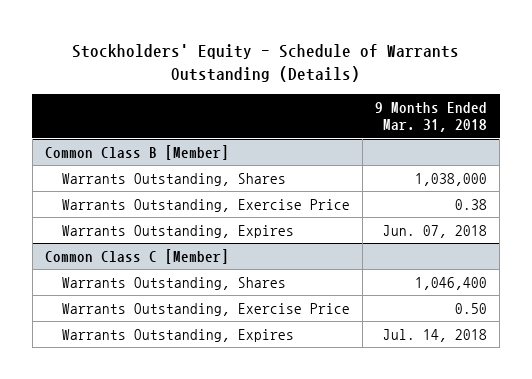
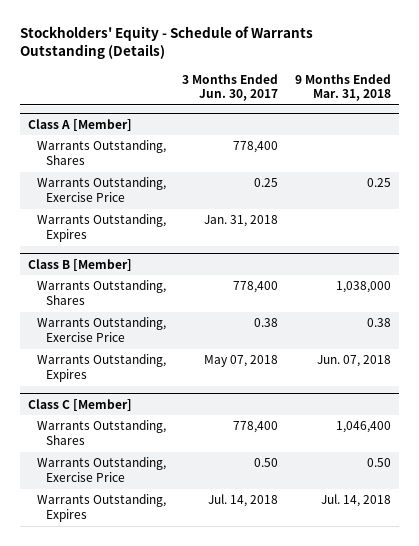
none -> [182,73,279,102] 3 Months Ended Jun. 30, 2017
none -> [27,118,132,131] Class A [Member]
none -> [37,140,167,165] Warrants Outstanding, Shares
none -> [37,177,167,202] Warrants Outstanding, Exercise Price
none -> [37,214,167,242] Warrants Outstanding, Expires
[44,144,229,160] Common Class B [Member] -> [27,258,132,271] Class B [Member]
[44,248,229,264] Common Class C [Member] -> [27,398,132,411] Class C [Member]

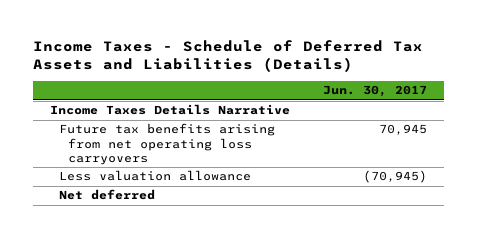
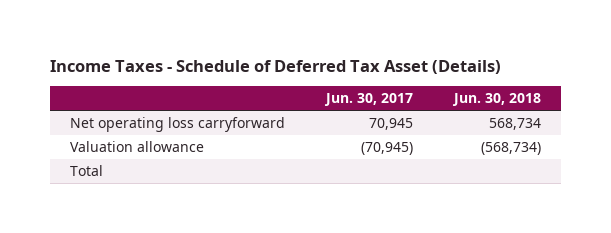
[33,40,424,73] Income Taxes - Schedule of Deferred Tax Assets and Liabilities (Details) -> [49,59,501,74] Income Taxes - Schedule of Deferred Tax Asset (Details)
none -> [451,93,541,107] Jun. 30, 2018
[49,104,290,116] Income Taxes Details Narrative -> none
[58,189,155,201] Net deferred -> none
[58,123,275,165] Future tax benefits arising from net operating loss carryovers -> [70,117,286,133] Net operating loss carryforward
[58,170,251,182] Less valuation allowance -> [70,141,205,153] Valuation allowance
none -> [70,165,104,177] Total

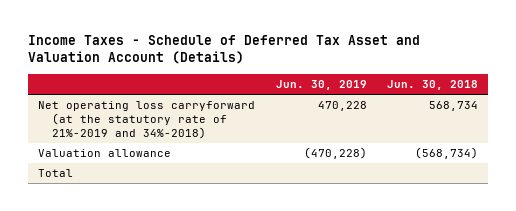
[49,59,501,74] Income Taxes - Schedule of Deferred Tax Asset (Details) -> [27,35,420,65] Income Taxes - Schedule of Deferred Tax Asset and Valuation Account (Details)
[324,93,414,107] Jun. 30, 2017 -> none
none -> [275,79,367,90] Jun. 30, 2019
[70,117,286,133] Net operating loss carryforward -> [38,101,256,139] Net operating loss carryforward (at the statutory rate of 21%-2019 and 34%-2018)

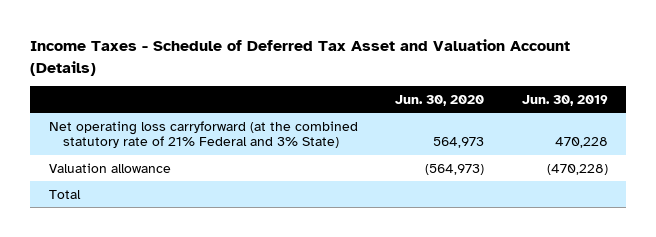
[387,79,479,90] Jun. 30, 2018 -> none
none -> [395,95,485,107] Jun. 30, 2020
[38,101,256,139] Net operating loss carryforward (at the statutory rate of 21%-2019 and 34%-2018) -> [48,120,358,149] Net operating loss carryforward (at the combined statutory rate of 21% Federal and 3% State)

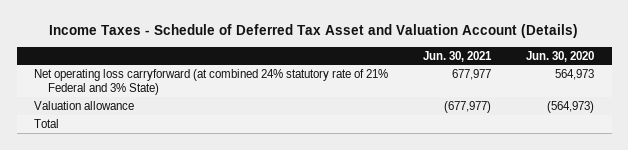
[521,95,608,107] Jun. 30, 2019 -> none
none -> [423,50,493,62] Jun. 30, 2021
[48,120,358,149] Net operating loss carryforward (at the combined statutory rate of 21% Federal and 3% State) -> [34,68,389,96] Net operating loss carryforward (at combined 24% statutory rate of 21% Federal and 3% State)

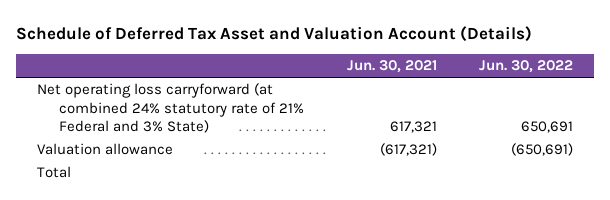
[49,23,579,38] Income Taxes - Schedule of Deferred Tax Asset and Valuation Account (Details) -> [16,25,533,42] Schedule of Deferred Tax Asset and Valuation Account (Details)
[526,50,595,62] Jun. 30, 2020 -> none
none -> [479,60,574,74] Jun. 30, 2022
[452,68,492,80] 677,977 -> [389,121,437,134] 617,321
[444,100,492,113] (677,977) -> [379,143,437,157] (617,321)

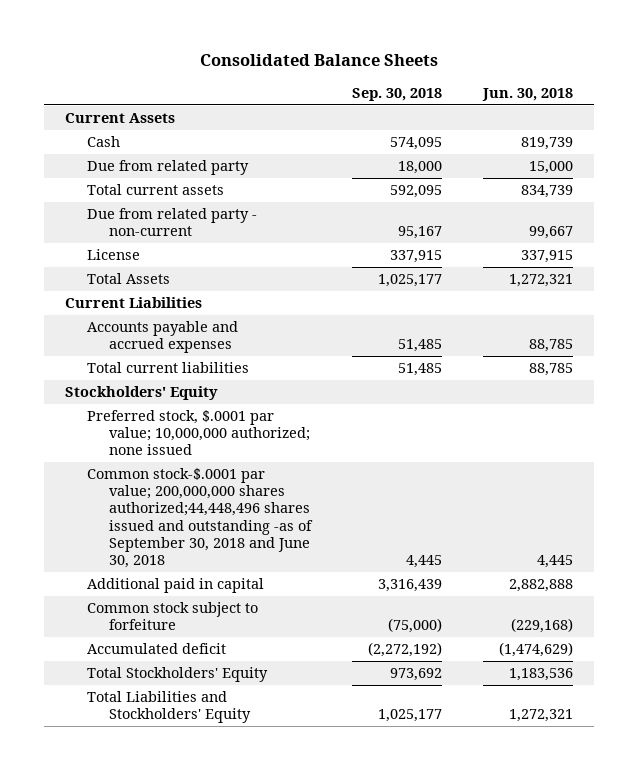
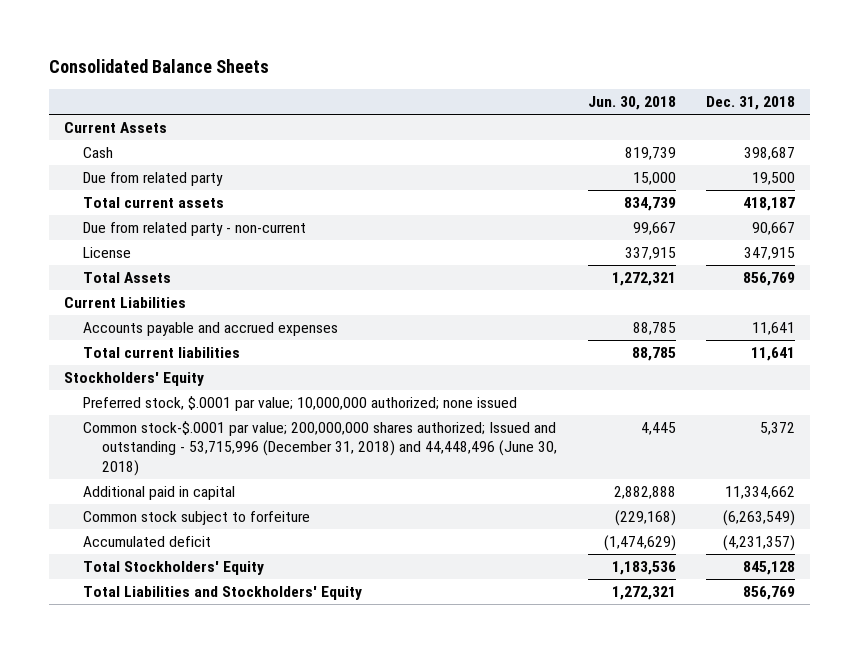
[351,87,442,101] Sep. 30, 2018 -> none
none -> [706,96,796,111] Dec. 31, 2018
[86,468,313,568] Common stock-$.0001 par value; 200,000,000 shares authorized;44,448,496 shares issued and outstanding -as of September 30, 2018 and June 30, 2018 -> [83,421,558,476] Common stock-$.0001 par value; 200,000,000 shares authorized; Issued and outstanding - 53,715,996 (December 31, 2018) and 44,448,496 (June 30, 2018)

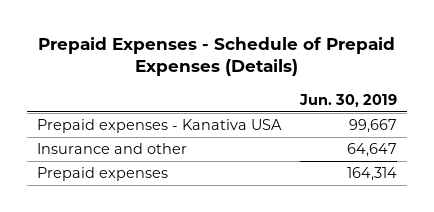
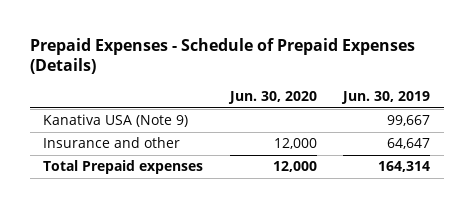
none -> [227,90,317,104] Jun. 30, 2020
[36,119,282,134] Prepaid expenses - Kanativa USA -> [43,114,189,128] Kanativa USA (Note 9)
[36,167,168,182] Prepaid expenses -> [43,160,204,175] Total Prepaid expenses

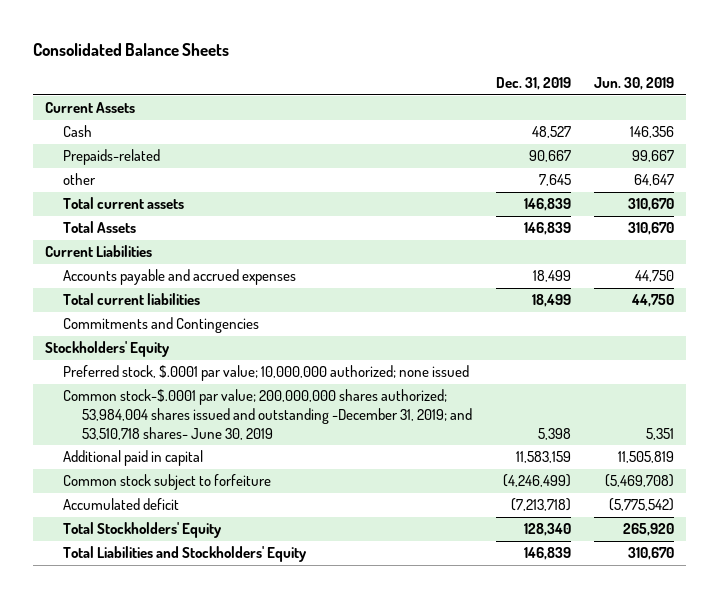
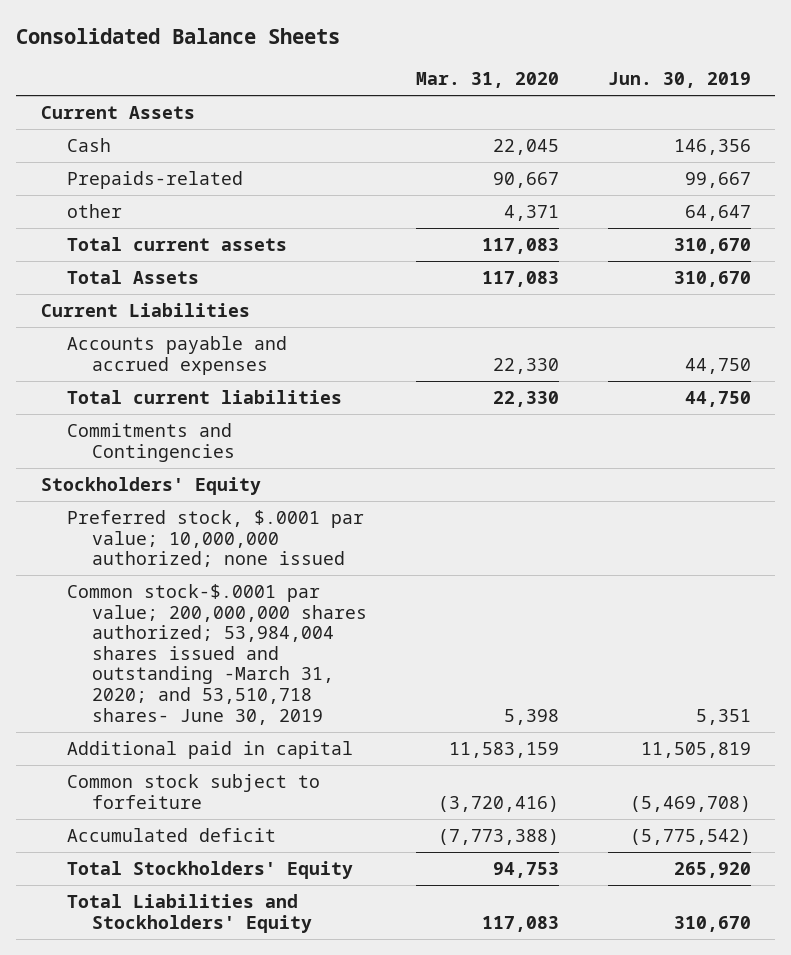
[495,77,571,91] Dec. 31, 2019 -> none
none -> [415,72,559,89] Mar. 31, 2020
[63,389,473,440] Common stock-$.0001 par value; 200,000,000 shares authorized; 53,984,004 shares issued and outstanding -December 31, 2019; and 53,510,718 shares- June 30, 2019 -> [66,583,368,725] Common stock-$.0001 par value; 200,000,000 shares authorized; 53,984,004 shares issued and outstanding -March 31, 2020; and 53,510,718 shares- June 30, 2019

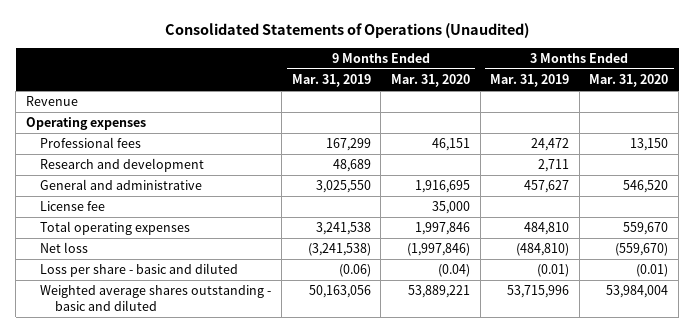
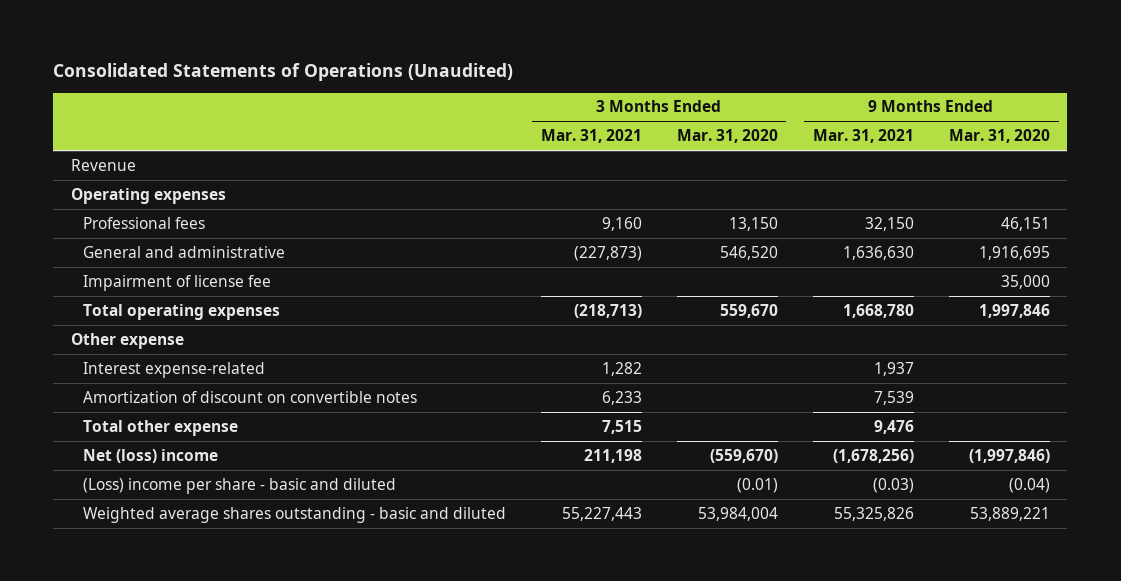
[291,74,371,88] Mar. 31, 2019 -> none
[490,74,570,88] Mar. 31, 2019 -> none
none -> [540,129,642,144] Mar. 31, 2021
none -> [812,129,914,144] Mar. 31, 2021
[40,158,205,173] Research and development -> none
[40,201,106,212] License fee -> [82,274,271,291] Impairment of license fee
none -> [71,332,185,349] Other expense
none -> [82,361,265,378] Interest expense-related
none -> [82,390,417,403] Amortization of discount on convertible notes
none -> [82,419,238,436] Total other expense
[40,242,89,254] Net loss -> [82,448,218,463] Net (loss) income
[40,263,239,278] Loss per share - basic and diluted -> [82,477,396,494] (Loss) income per share - basic and diluted

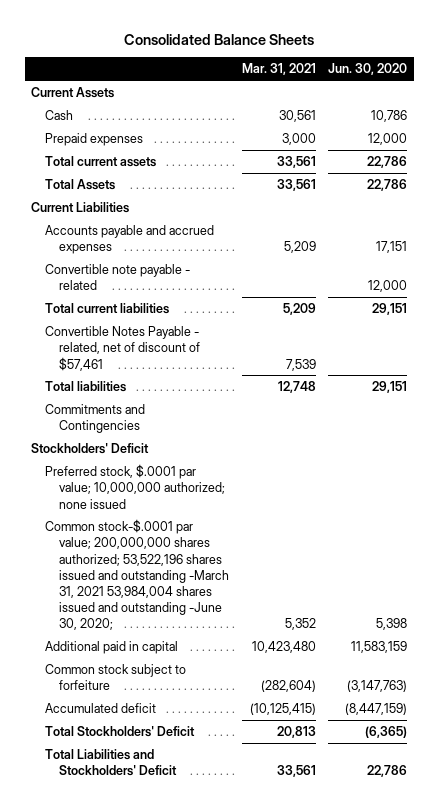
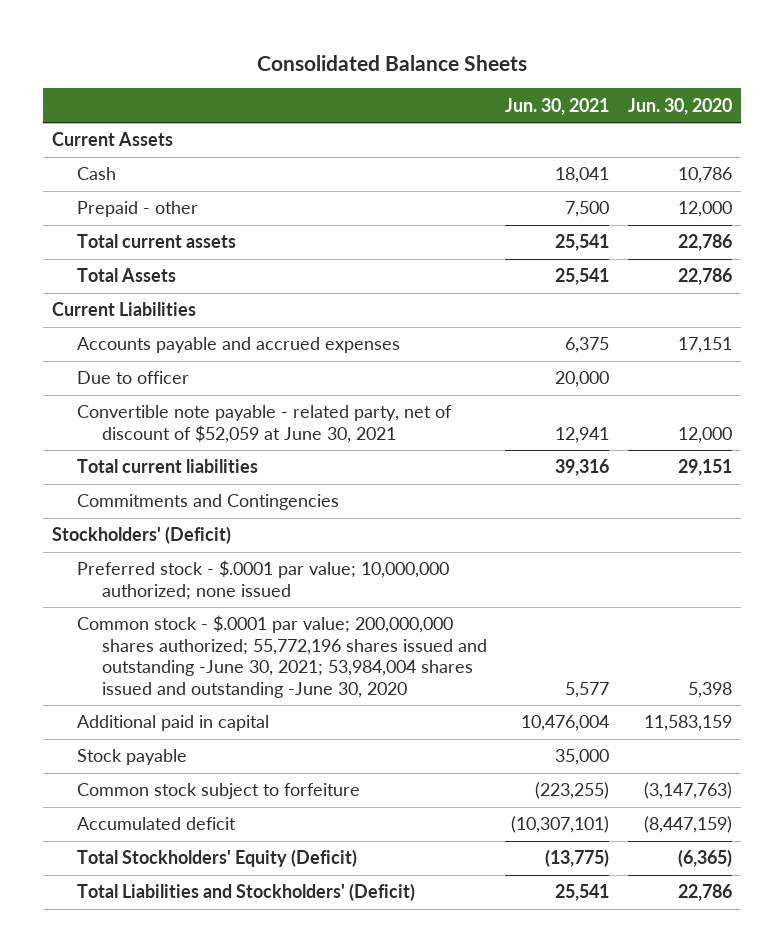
[241,63,316,76] Mar. 31, 2021 -> none
none -> [505,97,610,115] Jun. 30, 2021
[45,133,144,147] Prepaid expenses -> [77,201,199,218] Prepaid - other
none -> [77,371,190,385] Due to officer
[45,264,191,291] Convertible note payable - related -> [77,405,453,443] Convertible note payable - related party, net of discount of $52,059 at June 30, 2021
[45,326,201,371] Convertible Notes Payable - related, net of discount of $57,461 -> none
[45,381,127,393] Total liabilities -> none
[31,443,150,455] Stockholders' Deficit -> [52,526,232,545] Stockholders' (Deficit)
[45,464,226,509] Preferred stock, $.0001 par value; 10,000,000 authorized; none issued -> [77,560,450,600] Preferred stock - $.0001 par value; 10,000,000 authorized; none issued
[45,519,230,631] Common stock-$.0001 par value; 200,000,000 shares authorized; 53,522,196 shares issued and outstanding -March 31, 2021 53,984,004 shares issued and outstanding -June 30, 2020; -> [77,615,487,698] Common stock - $.0001 par value; 200,000,000 shares authorized; 55,772,196 shares issued and outstanding -June 30, 2021; 53,984,004 shares issued and outstanding -June 30, 2020
none -> [77,749,188,766] Stock payable
[45,726,196,738] Total Stockholders' Deficit -> [77,849,358,868] Total Stockholders' Equity (Deficit)
[45,749,178,777] Total Liabilities and Stockholders' Deficit -> [77,883,416,902] Total Liabilities and Stockholders' (Deficit)

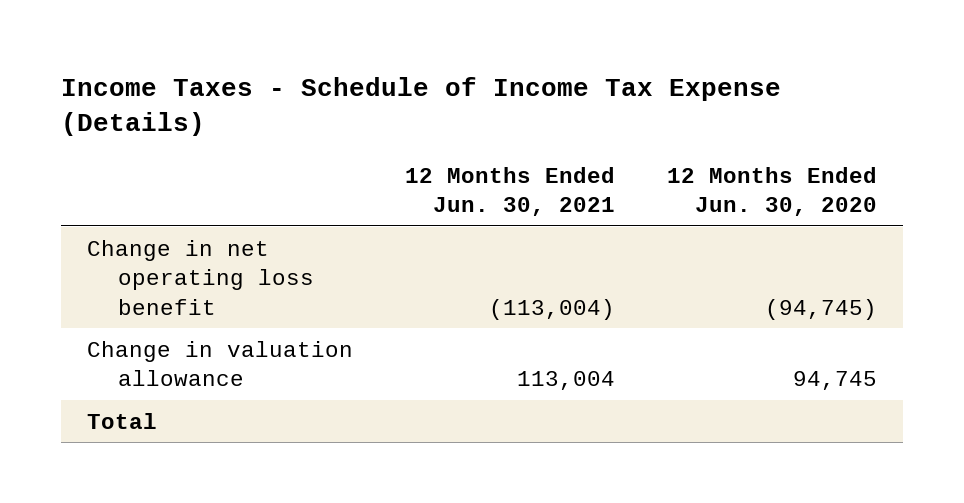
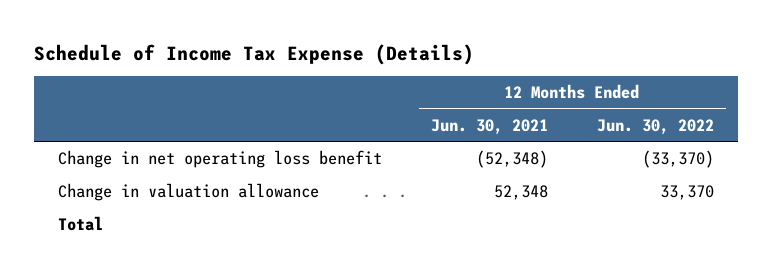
[60,77,781,137] Income Taxes - Schedule of Income Tax Expense (Details) -> [33,43,474,65] Schedule of Income Tax Expense (Details)
[667,166,878,217] 12 Months Ended Jun. 30, 2020 -> none
none -> [596,118,714,135] Jun. 30, 2022
[489,298,616,320] (113,004) -> [475,150,548,169] (52,348)
[517,371,616,391] 113,004 -> [493,185,548,201] 52,348

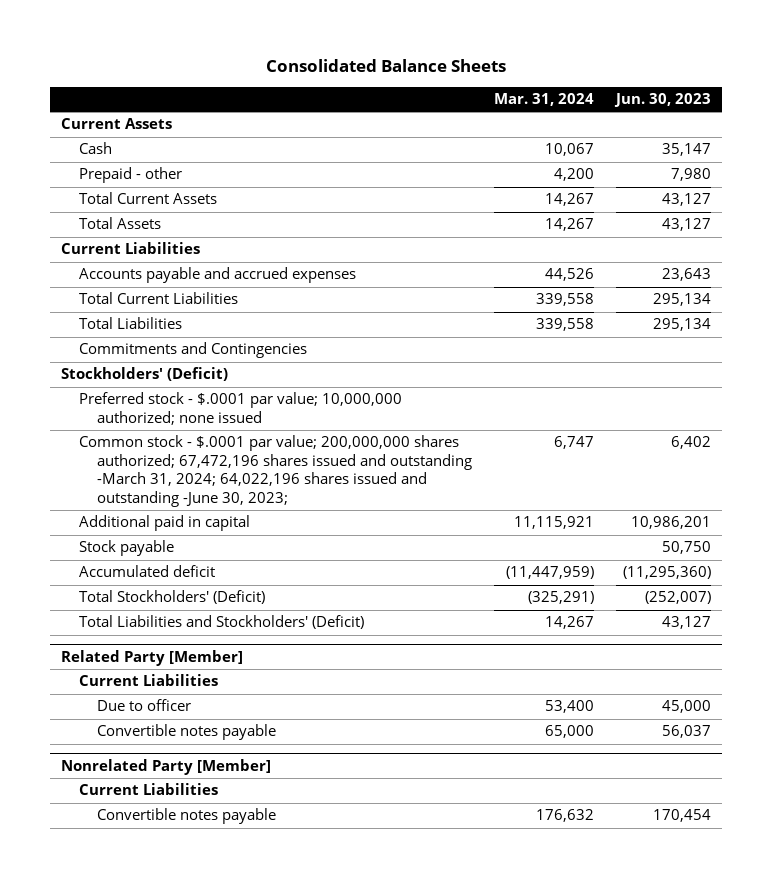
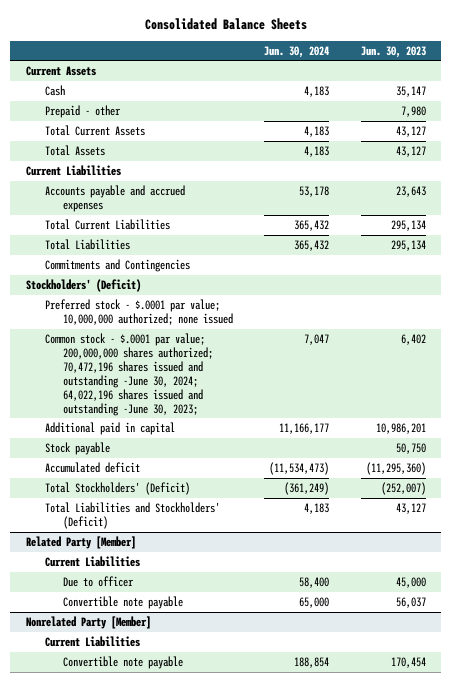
[494,92,595,106] Mar. 31, 2024 -> none
none -> [264,45,330,58] Jun. 30, 2024
[78,435,472,507] Common stock - $.0001 par value; 200,000,000 shares authorized; 67,472,196 shares issued and outstanding -March 31, 2024; 64,022,196 shares issued and outstanding -June 30, 2023; -> [44,332,214,416] Common stock - $.0001 par value; 200,000,000 shares authorized; 70,472,196 shares issued and outstanding -June 30, 2024; 64,022,196 shares issued and outstanding -June 30, 2023;
[96,724,276,741] Convertible notes payable -> [63,595,184,609] Convertible note payable
[96,808,276,825] Convertible notes payable -> [63,655,184,669] Convertible note payable

